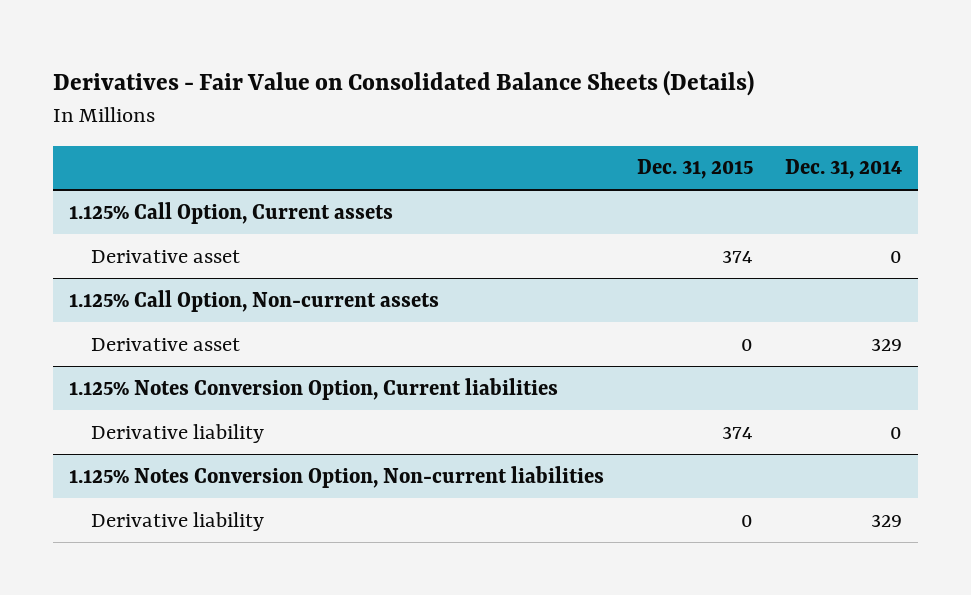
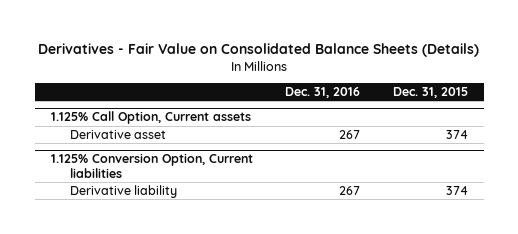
[784,159,902,180] Dec. 31, 2014 -> none
none -> [285,86,361,98] Dec. 31, 2016
[69,289,440,312] 1.125% Call Option, Non-current assets -> none
[91,337,241,351] Derivative asset -> none
[69,377,559,400] 1.125% Notes Conversion Option, Current liabilities -> [50,153,253,178] 1.125% Conversion Option, Current liabilities
[69,465,605,488] 1.125% Notes Conversion Option, Non-current liabilities -> none
[91,511,265,531] Derivative liability -> none

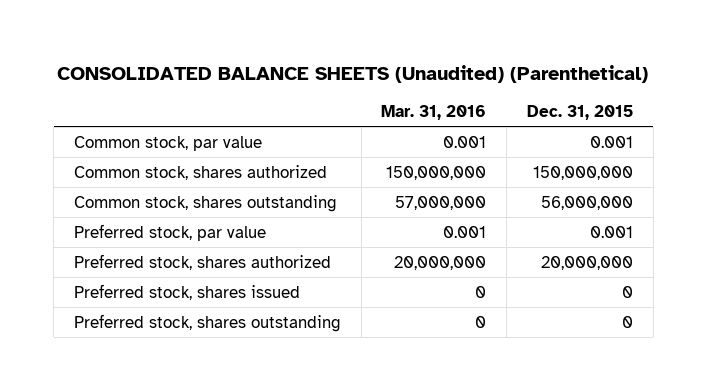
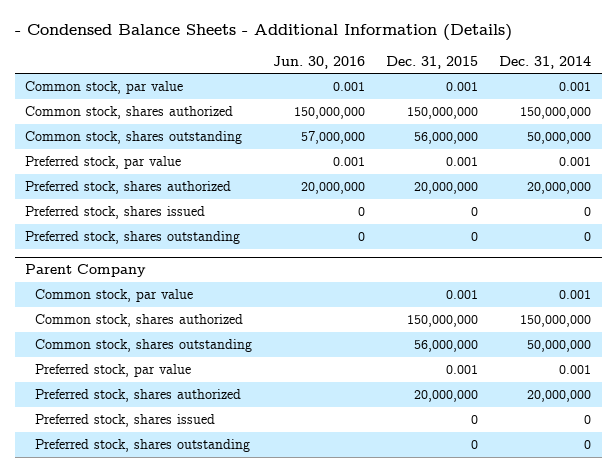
[57,64,649,83] CONSOLIDATED BALANCE SHEETS (Unaudited) (Parenthetical) -> [14,24,512,42] - Condensed Balance Sheets - Additional Information (Details)
[381,105,487,121] Mar. 31, 2016 -> none
none -> [273,55,366,69] Jun. 30, 2016
none -> [499,55,592,69] Dec. 31, 2014
none -> [25,264,147,278] Parent Company
none -> [34,288,193,302] Common stock, par value
none -> [34,313,243,327] Common stock, shares authorized
none -> [34,338,252,352] Common stock, shares outstanding
none -> [34,363,191,377] Preferred stock, par value
none -> [34,388,241,402] Preferred stock, shares authorized
none -> [34,413,215,427] Preferred stock, shares issued
none -> [34,438,250,452] Preferred stock, shares outstanding

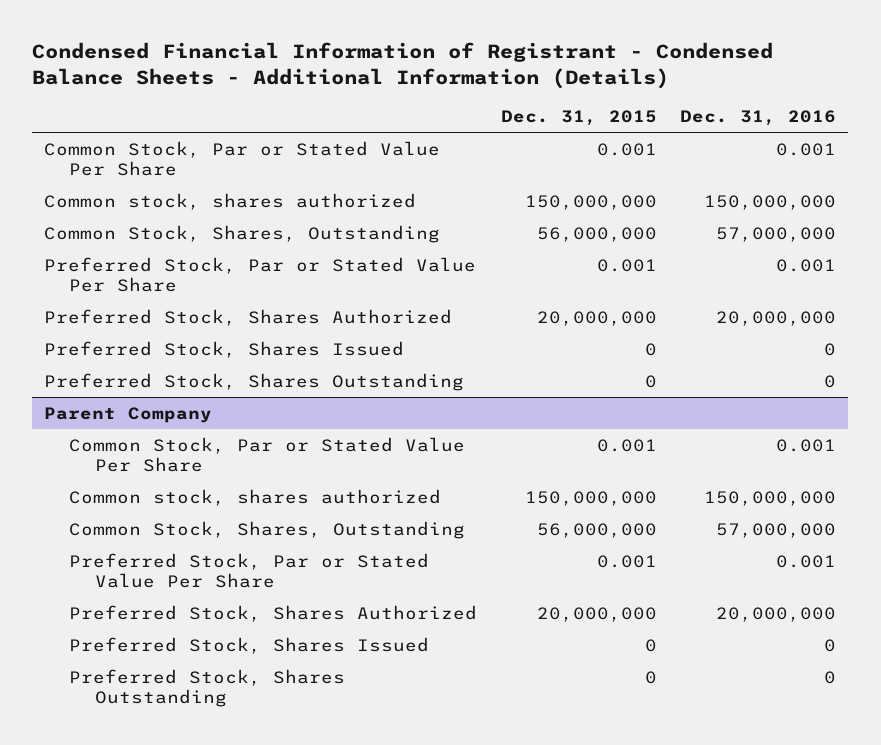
[14,24,512,42] - Condensed Balance Sheets - Additional Information (Details) -> [32,42,774,89] Condensed Financial Information of Registrant - Condensed Balance Sheets - Additional Information (Details)
[273,55,366,69] Jun. 30, 2016 -> none
[499,55,592,69] Dec. 31, 2014 -> none
none -> [680,109,837,126] Dec. 31, 2016
[25,80,184,94] Common stock, par value -> [44,140,441,176] Common Stock, Par or Stated Value Per Share
[25,130,243,144] Common stock, shares outstanding -> [44,224,441,243] Common Stock, Shares, Outstanding
[25,155,182,169] Preferred stock, par value -> [44,256,477,292] Preferred Stock, Par or Stated Value Per Share
[25,180,232,194] Preferred stock, shares authorized -> [44,308,453,326] Preferred Stock, Shares Authorized
[25,205,206,219] Preferred stock, shares issued -> [44,340,405,358] Preferred Stock, Shares Issued
[25,230,241,244] Preferred stock, shares outstanding -> [44,372,465,391] Preferred Stock, Shares Outstanding
[34,288,193,302] Common stock, par value -> [69,436,466,472] Common Stock, Par or Stated Value Per Share
[34,338,252,352] Common stock, shares outstanding -> [69,520,466,539] Common Stock, Shares, Outstanding
[34,363,191,377] Preferred stock, par value -> [69,552,430,588] Preferred Stock, Par or Stated Value Per Share
[34,388,241,402] Preferred stock, shares authorized -> [69,604,478,622] Preferred Stock, Shares Authorized
[34,413,215,427] Preferred stock, shares issued -> [69,636,430,654] Preferred Stock, Shares Issued
[34,438,250,452] Preferred stock, shares outstanding -> [69,668,346,707] Preferred Stock, Shares Outstanding

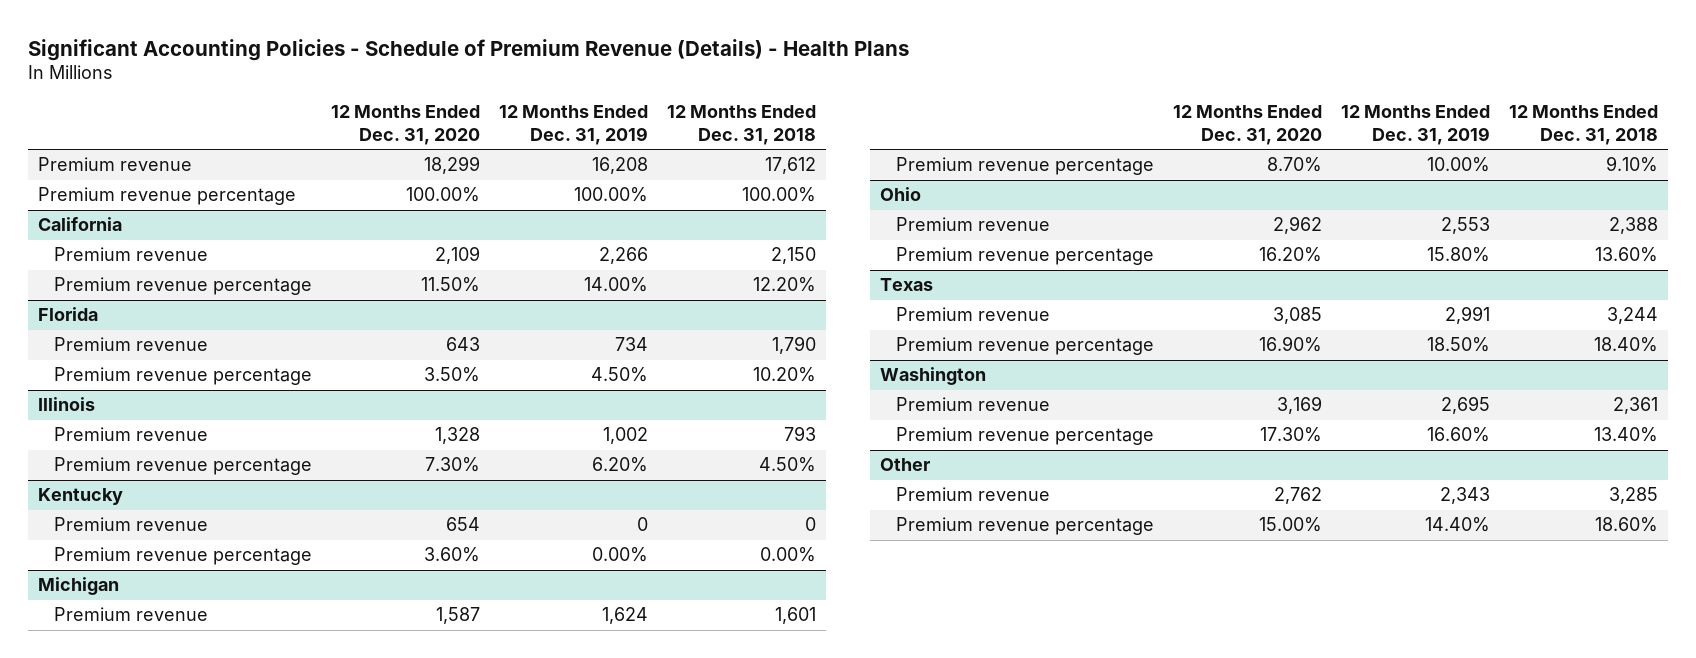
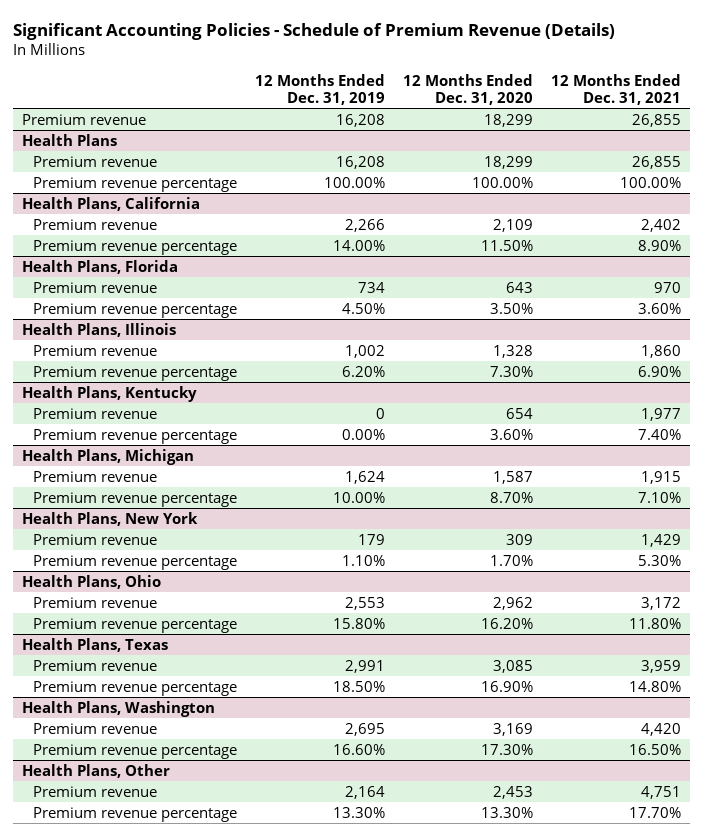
[27,38,909,61] Significant Accounting Policies - Schedule of Premium Revenue (Details) - Health Plans -> [12,22,615,40] Significant Accounting Policies - Schedule of Premium Revenue (Details)
[667,105,817,145] 12 Months Ended Dec. 31, 2018 -> none
none -> [550,73,681,105] 12 Months Ended Dec. 31, 2021
none -> [21,133,117,146] Health Plans
none -> [33,155,158,167] Premium revenue
[37,217,122,232] California -> none
none -> [21,196,200,211] Health Plans, California
[37,307,98,322] Florida -> none
none -> [21,259,178,274] Health Plans, Florida
[37,397,95,412] Illinois -> none
none -> [21,322,176,337] Health Plans, Illinois
[37,488,123,506] Kentucky -> none
none -> [21,385,197,402] Health Plans, Kentucky
[37,577,119,596] Michigan -> none
none -> [21,448,194,465] Health Plans, Michigan
[879,187,921,202] Ohio -> none
none -> [21,511,198,526] Health Plans, New York
none -> [33,533,158,545] Premium revenue
none -> [33,554,238,570] Premium revenue percentage
none -> [21,574,161,589] Health Plans, Ohio
[879,278,933,292] Texas -> none
none -> [21,637,168,652] Health Plans, Texas
[879,367,986,386] Washington -> none
none -> [21,700,215,717] Health Plans, Washington
[879,458,930,472] Other -> none
none -> [21,763,170,778] Health Plans, Other
[1273,487,1322,505] 2,762 -> [492,785,533,799] 2,453
[1440,487,1491,505] 2,343 -> [345,785,386,799] 2,164
[1258,517,1322,533] 15.00% -> [480,806,533,818] 13.30%
[1425,517,1491,533] 14.40% -> [333,806,386,818] 13.30%

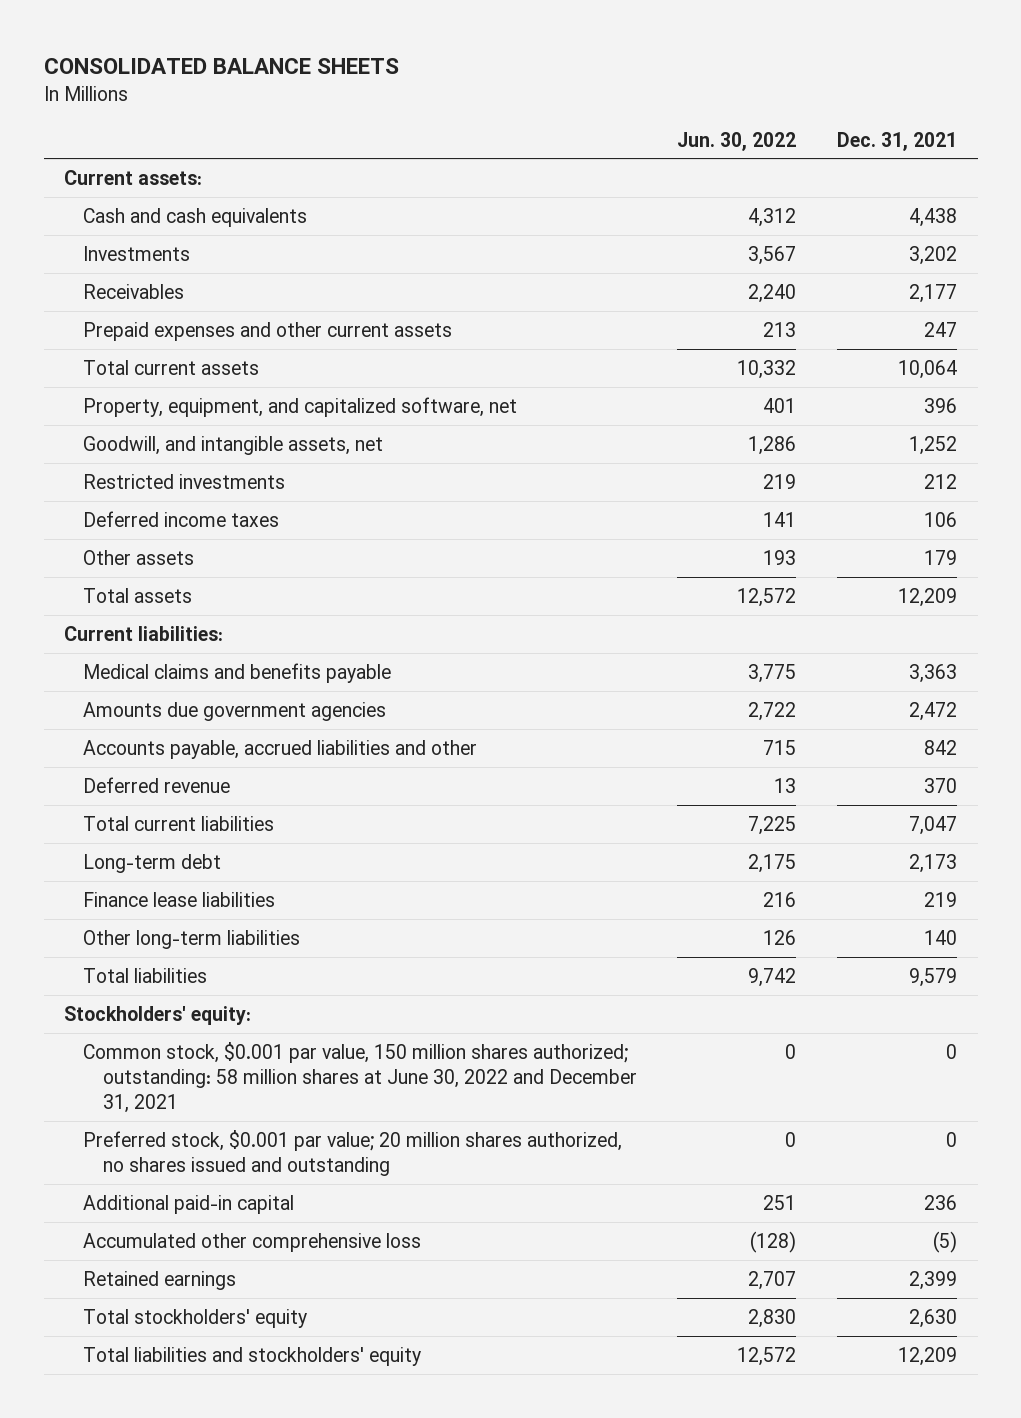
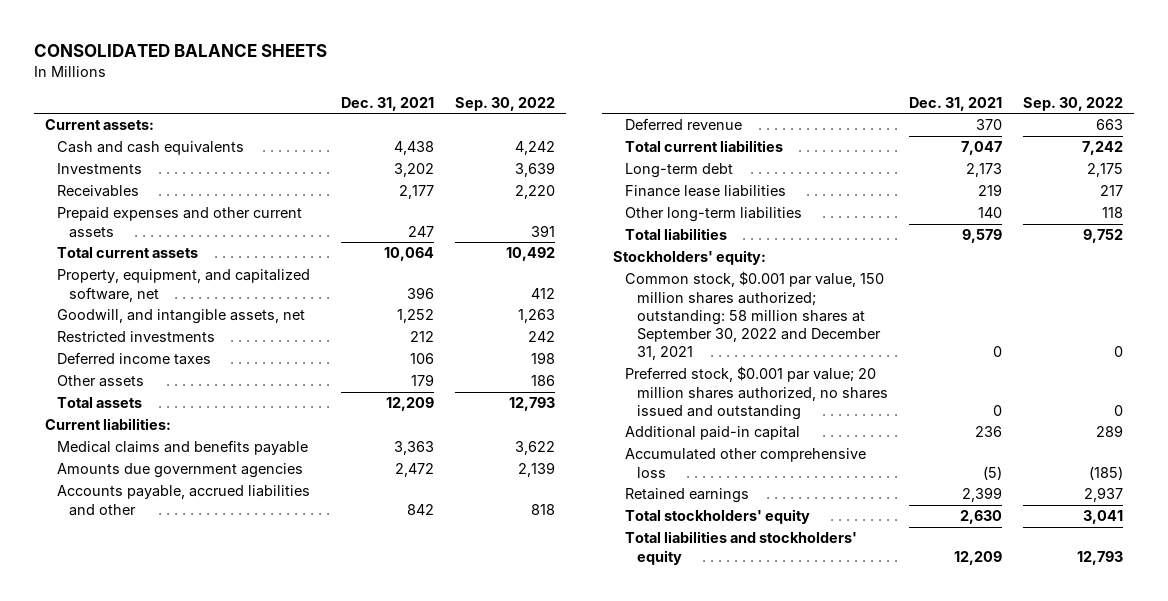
[677,131,797,151] Jun. 30, 2022 -> none
none -> [455,96,556,111] Sep. 30, 2022
[83,1041,637,1114] Common stock, $0.001 par value, 150 million shares authorized; outstanding: 58 million shares at June 30, 2022 and December 31, 2021 -> [624,271,884,361] Common stock, $0.001 par value, 150 million shares authorized; outstanding: 58 million shares at September 30, 2022 and December 31, 2021

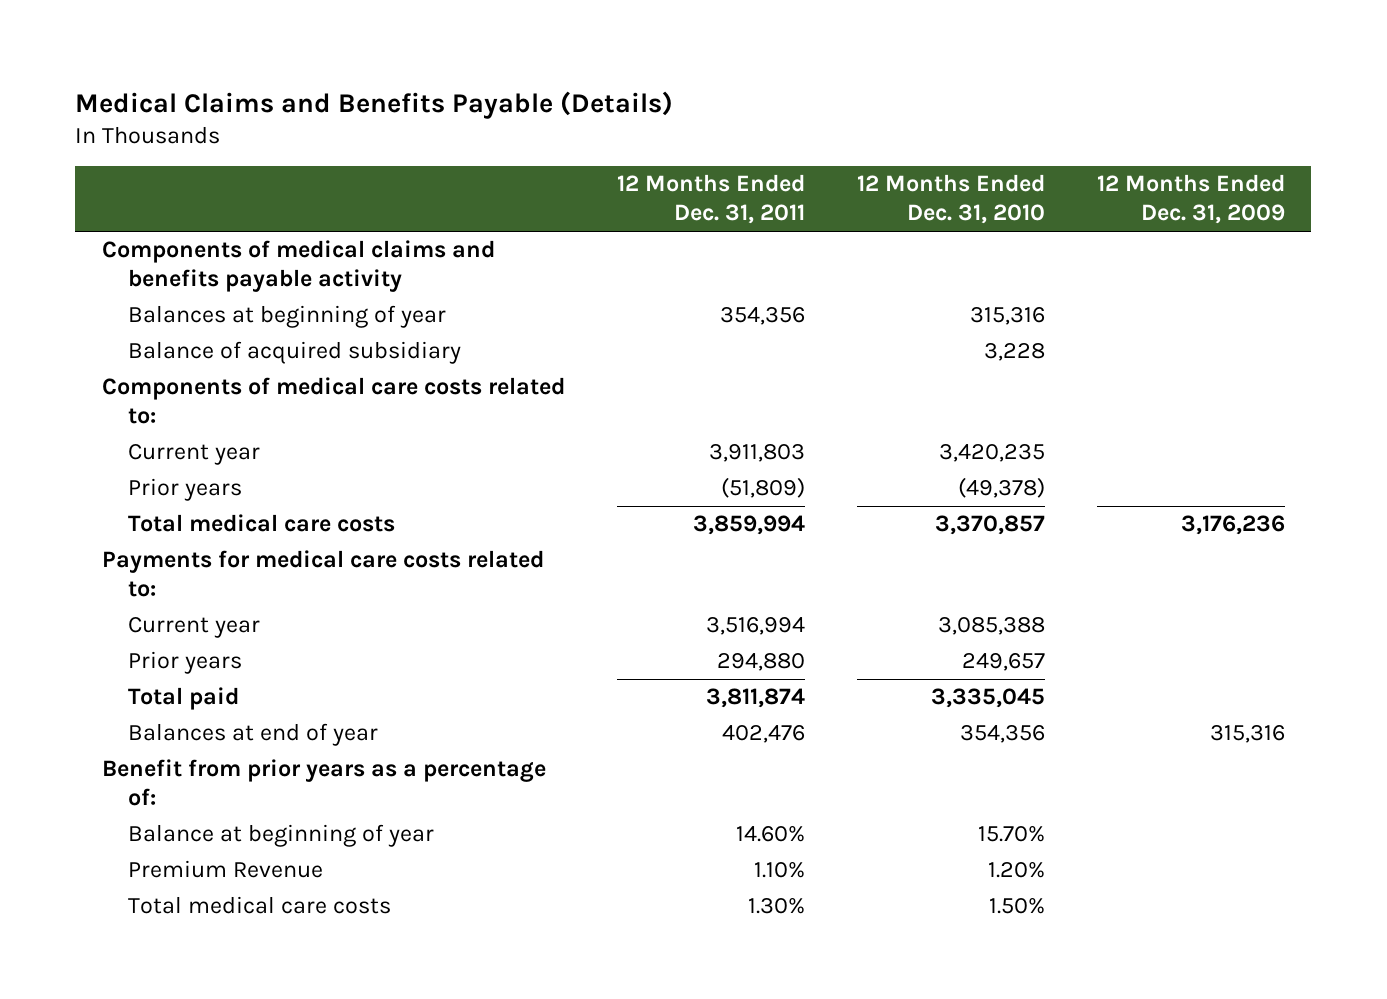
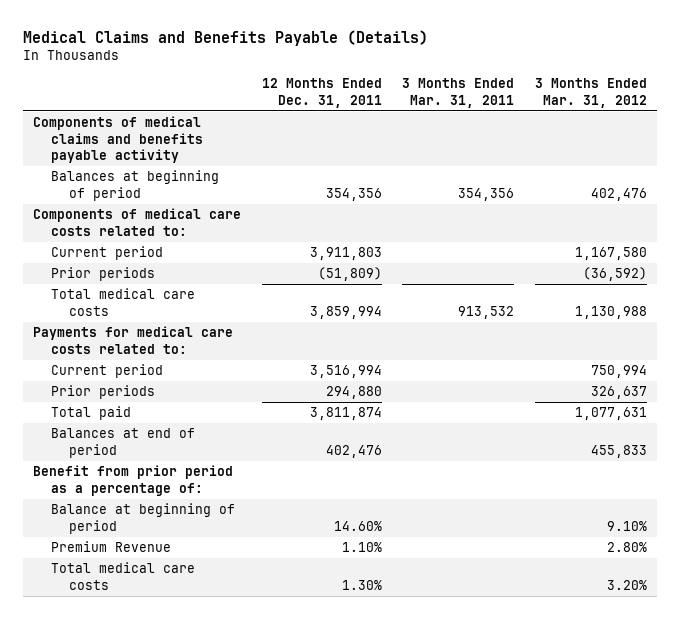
[856,174,1045,225] 12 Months Ended Dec. 31, 2010 -> none
[1097,174,1286,225] 12 Months Ended Dec. 31, 2009 -> none
none -> [402,78,515,108] 3 Months Ended Mar. 31, 2011
none -> [534,78,647,108] 3 Months Ended Mar. 31, 2012
[128,341,462,365] Balance of acquired subsidiary -> none
[128,305,447,329] Balances at beginning of year -> [50,170,219,201] Balances at beginning of period
[128,444,261,466] Current year -> [50,246,163,261] Current period
[128,478,243,502] Prior years -> [50,267,155,282] Prior periods
[128,617,261,639] Current year -> [50,364,163,379] Current period
[128,651,243,675] Prior years -> [50,385,155,400] Prior periods
[128,723,379,747] Balances at end of year -> [50,428,195,458] Balances at end of period
[101,759,546,807] Benefit from prior years as a percentage of: -> [33,465,234,496] Benefit from prior period as a percentage of:
[128,824,435,848] Balance at beginning of year -> [50,503,235,534] Balance at beginning of period

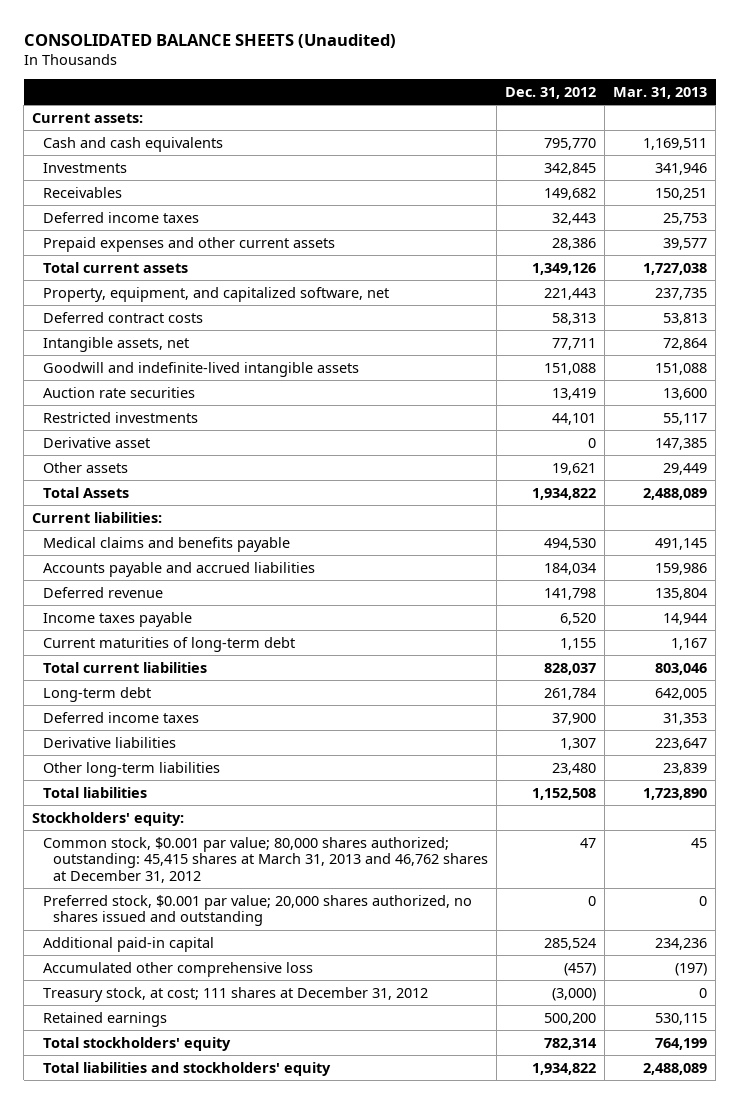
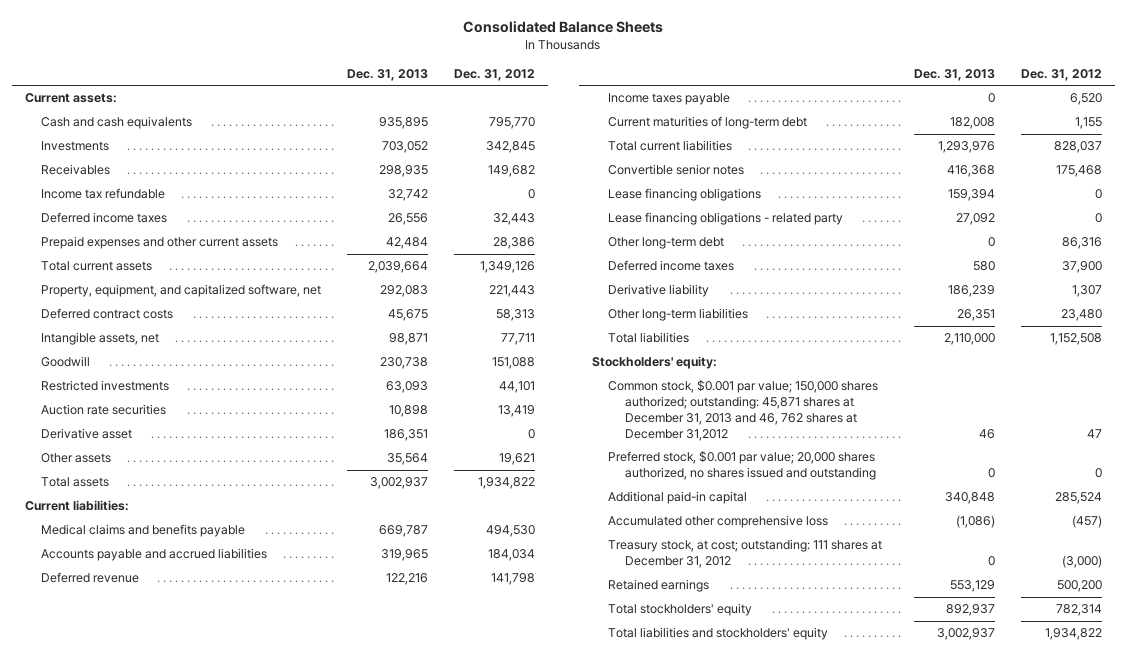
[23,33,396,48] CONSOLIDATED BALANCE SHEETS (Unaudited) -> [463,20,664,33] Consolidated Balance Sheets
[613,86,708,99] Mar. 31, 2013 -> none
none -> [346,68,428,81] Dec. 31, 2013
none -> [40,188,165,200] Income tax refundable
[42,361,359,377] Goodwill and indefinite-lived intangible assets -> [40,356,90,368] Goodwill
[42,386,195,398] Auction rate securities -> [40,404,166,416] Auction rate securities
[42,486,129,498] Total Assets -> [40,477,109,488] Total assets
none -> [608,164,745,176] Convertible senior notes
none -> [608,188,762,202] Lease financing obligations
none -> [608,212,844,226] Lease financing obligations - related party
[42,686,151,702] Long-term debt -> [608,237,725,250] Other long-term debt
[544,687,597,700] 261,784 -> [1062,237,1103,250] 86,316
[42,736,176,748] Derivative liabilities -> [608,284,710,298] Derivative liability
[42,836,488,884] Common stock, $0.001 par value; 80,000 shares authorized; outstanding: 45,415 shares at March 31, 2013 and 46,762 shares at December 31, 2012 -> [608,380,879,441] Common stock, $0.001 par value; 150,000 shares authorized; outstanding: 45,871 shares at December 31, 2013 and 46, 762 shares at December 31,2012
[42,986,428,1002] Treasury stock, at cost; 111 shares at December 31, 2012 -> [608,539,883,569] Treasury stock, at cost; outstanding: 111 shares at December 31, 2012

